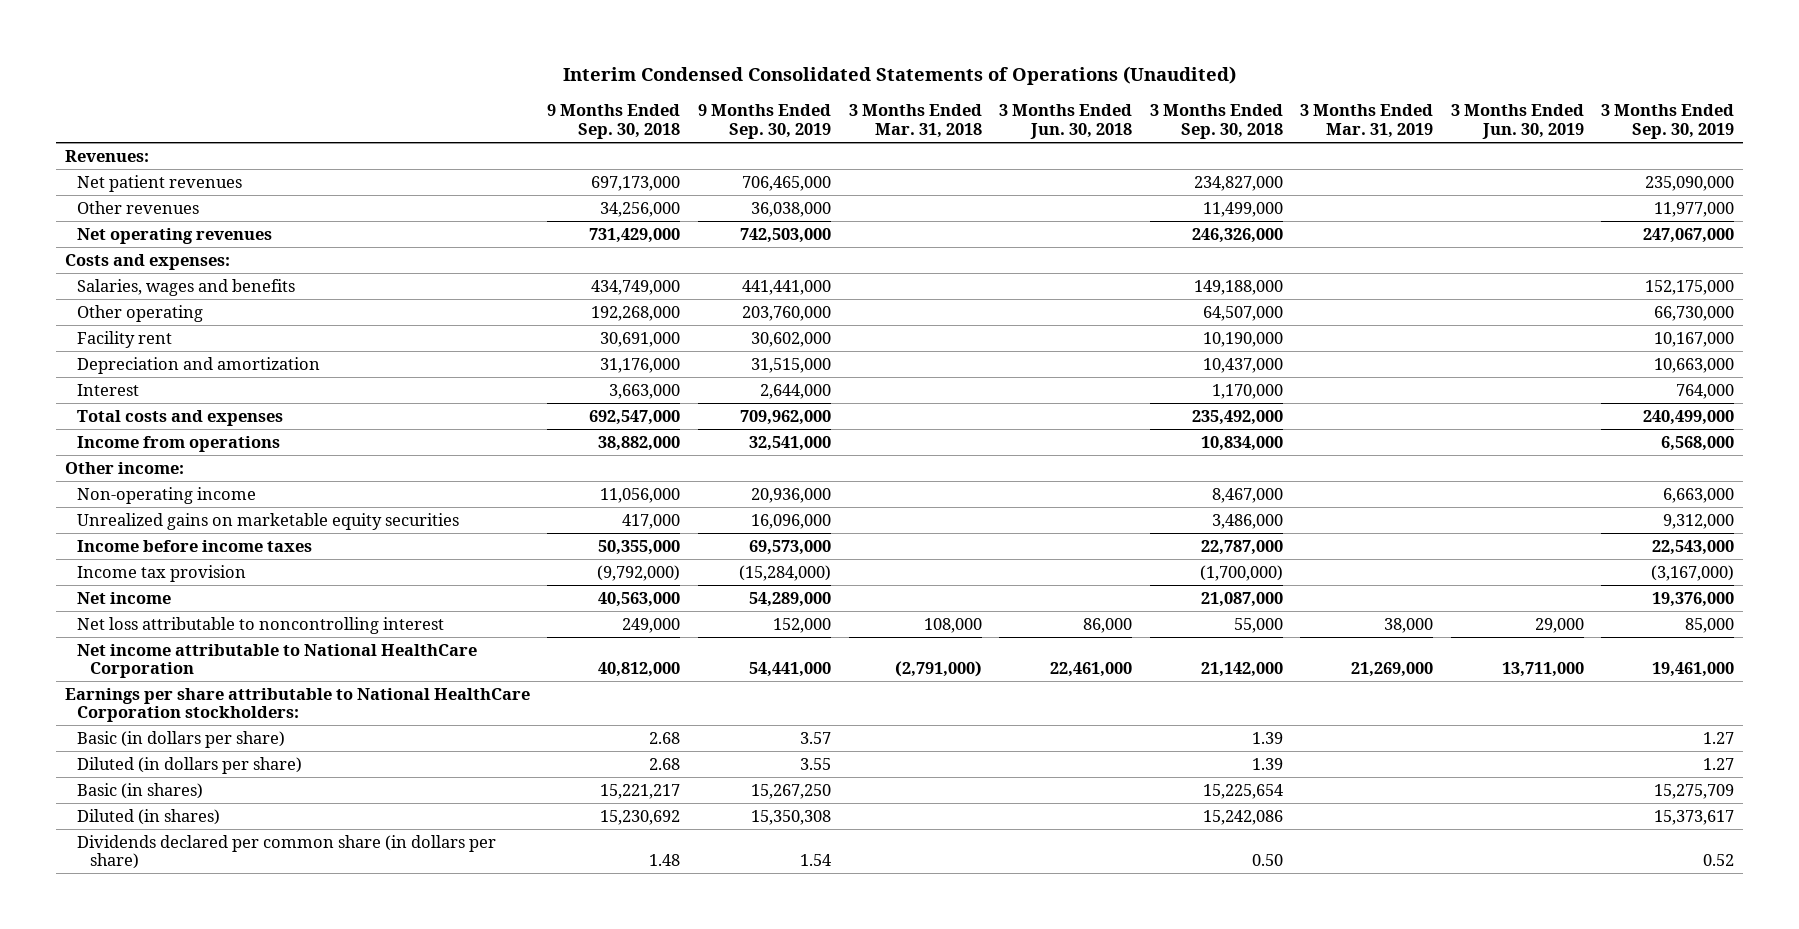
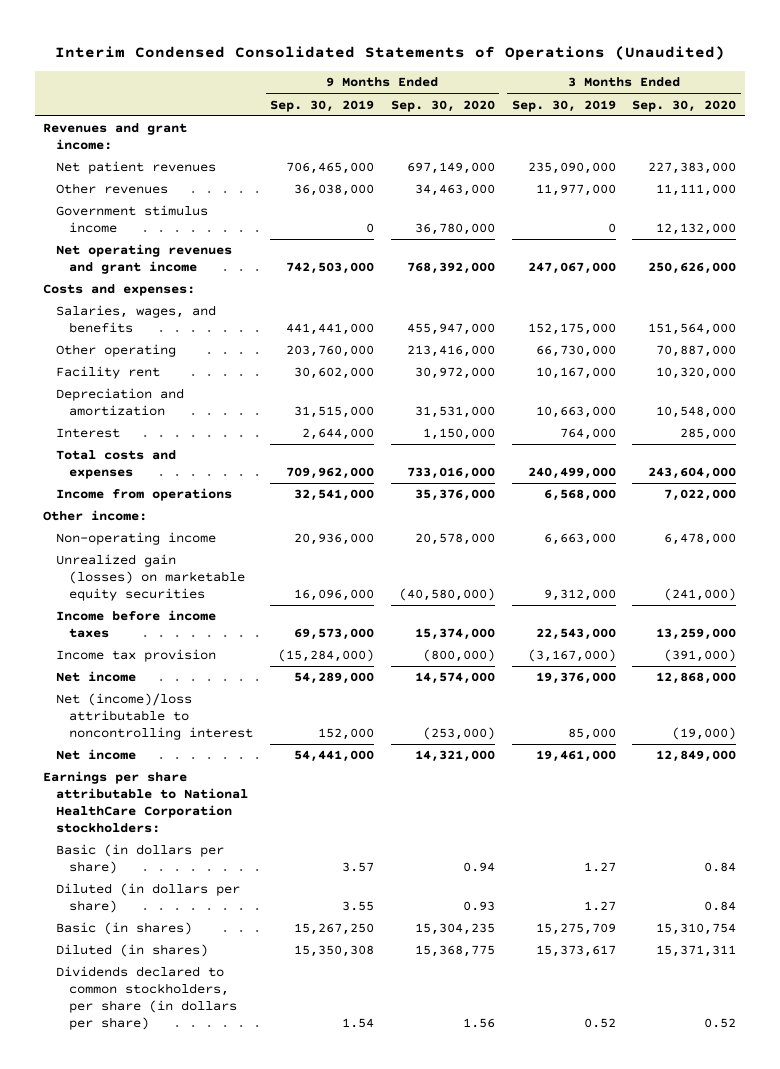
[547,104,681,140] 9 Months Ended Sep. 30, 2018 -> none
[848,104,982,139] 3 Months Ended Mar. 31, 2018 -> none
[999,104,1133,140] 3 Months Ended Jun. 30, 2018 -> none
[1149,104,1283,140] 3 Months Ended Sep. 30, 2018 -> none
[1300,104,1434,139] 3 Months Ended Mar. 31, 2019 -> none
[1450,104,1584,140] 3 Months Ended Jun. 30, 2019 -> none
none -> [390,99,495,112] Sep. 30, 2020
none -> [632,99,737,112] Sep. 30, 2020
[64,149,149,162] Revenues: -> [43,123,188,151] Revenues and grant income:
none -> [56,205,209,234] Government stimulus income
[77,227,273,244] Net operating revenues -> [56,244,233,275] Net operating revenues and grant income
[77,278,296,296] Salaries, wages and benefits -> [56,305,217,334] Salaries, wages, and benefits
[77,512,460,530] Unrealized gains on marketable equity securities -> [56,554,245,601] Unrealized gain (losses) on marketable equity securities
[77,616,445,634] Net loss attributable to noncontrolling interest -> [56,693,253,740] Net (income)/loss attributable to noncontrolling interest
[77,643,478,679] Net income attributable to National HealthCare Corporation -> [56,749,137,761] Net income
[77,834,497,870] Dividends declared per common share (in dollars per share) -> [56,966,237,1030] Dividends declared to common stockholders, per share (in dollars per share)

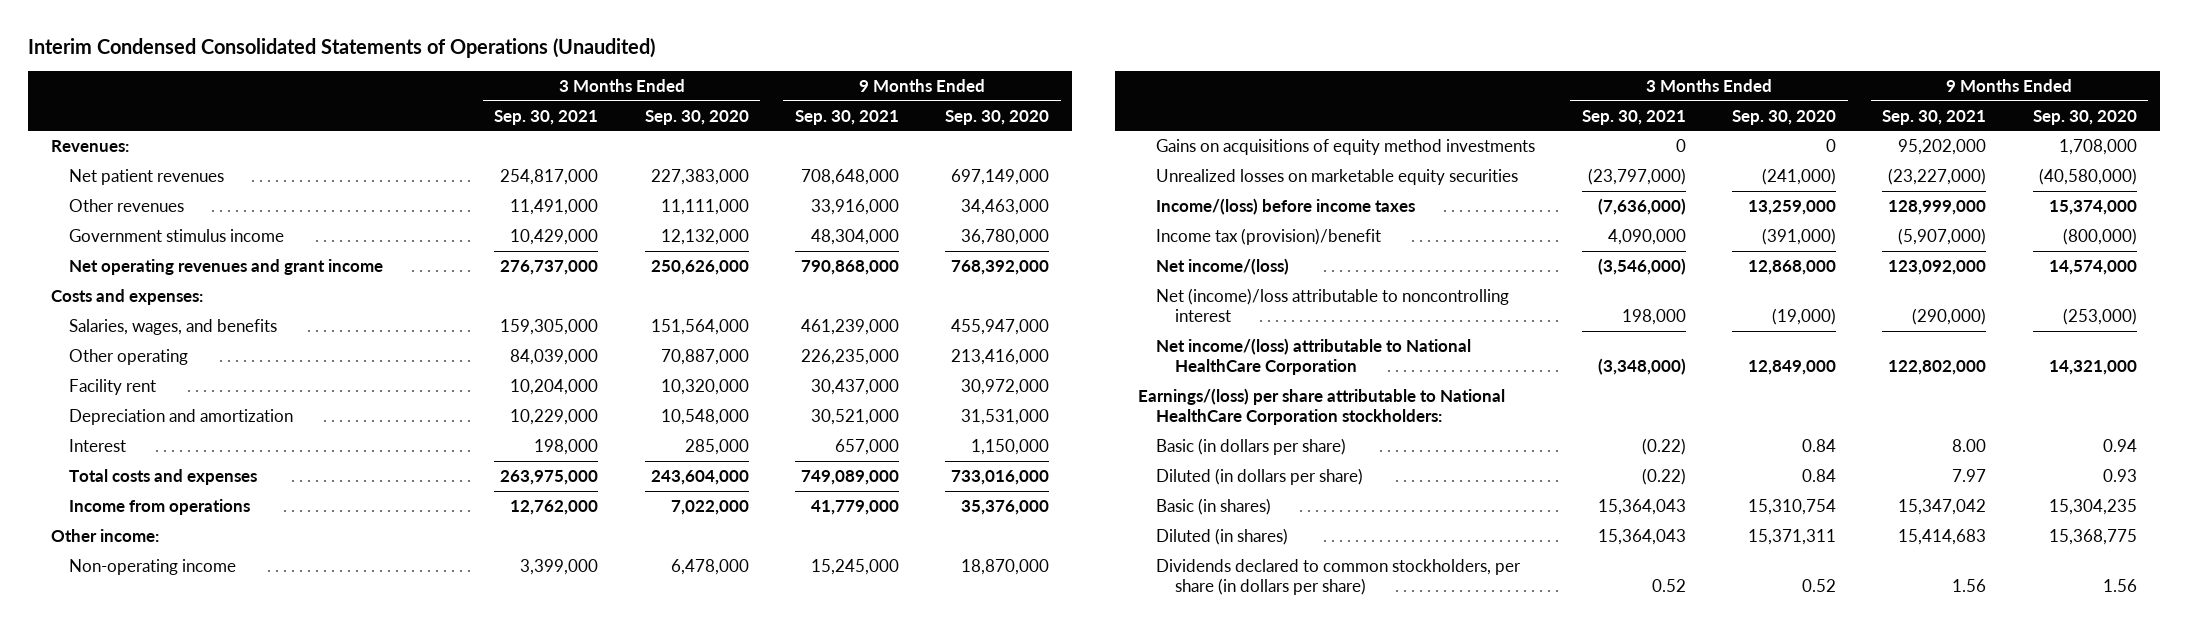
[269,99,374,112] Sep. 30, 2019 -> none
[511,99,616,112] Sep. 30, 2019 -> none
none -> [494,109,599,125] Sep. 30, 2021
none -> [795,109,900,125] Sep. 30, 2021
[43,123,188,151] Revenues and grant income: -> [50,139,129,152] Revenues:
[414,533,495,546] 20,578,000 -> [961,558,1050,575] 18,870,000
none -> [1156,138,1536,155] Gains on acquisitions of equity method investments
[56,554,245,601] Unrealized gain (losses) on marketable equity securities -> [1156,168,1519,185] Unrealized losses on marketable equity securities
[56,610,217,639] Income before income taxes -> [1156,197,1416,215] Income/(loss) before income taxes
[56,649,217,663] Income tax provision -> [1156,227,1382,245] Income tax (provision)/benefit
[56,671,137,683] Net income -> [1156,257,1290,275] Net income/(loss)
[56,749,137,761] Net income -> [1156,337,1472,376] Net income/(loss) attributable to National HealthCare Corporation
[43,771,249,833] Earnings per share attributable to National HealthCare Corporation stockholders: -> [1138,387,1506,426] Earnings/(loss) per share attributable to National HealthCare Corporation stockholders:

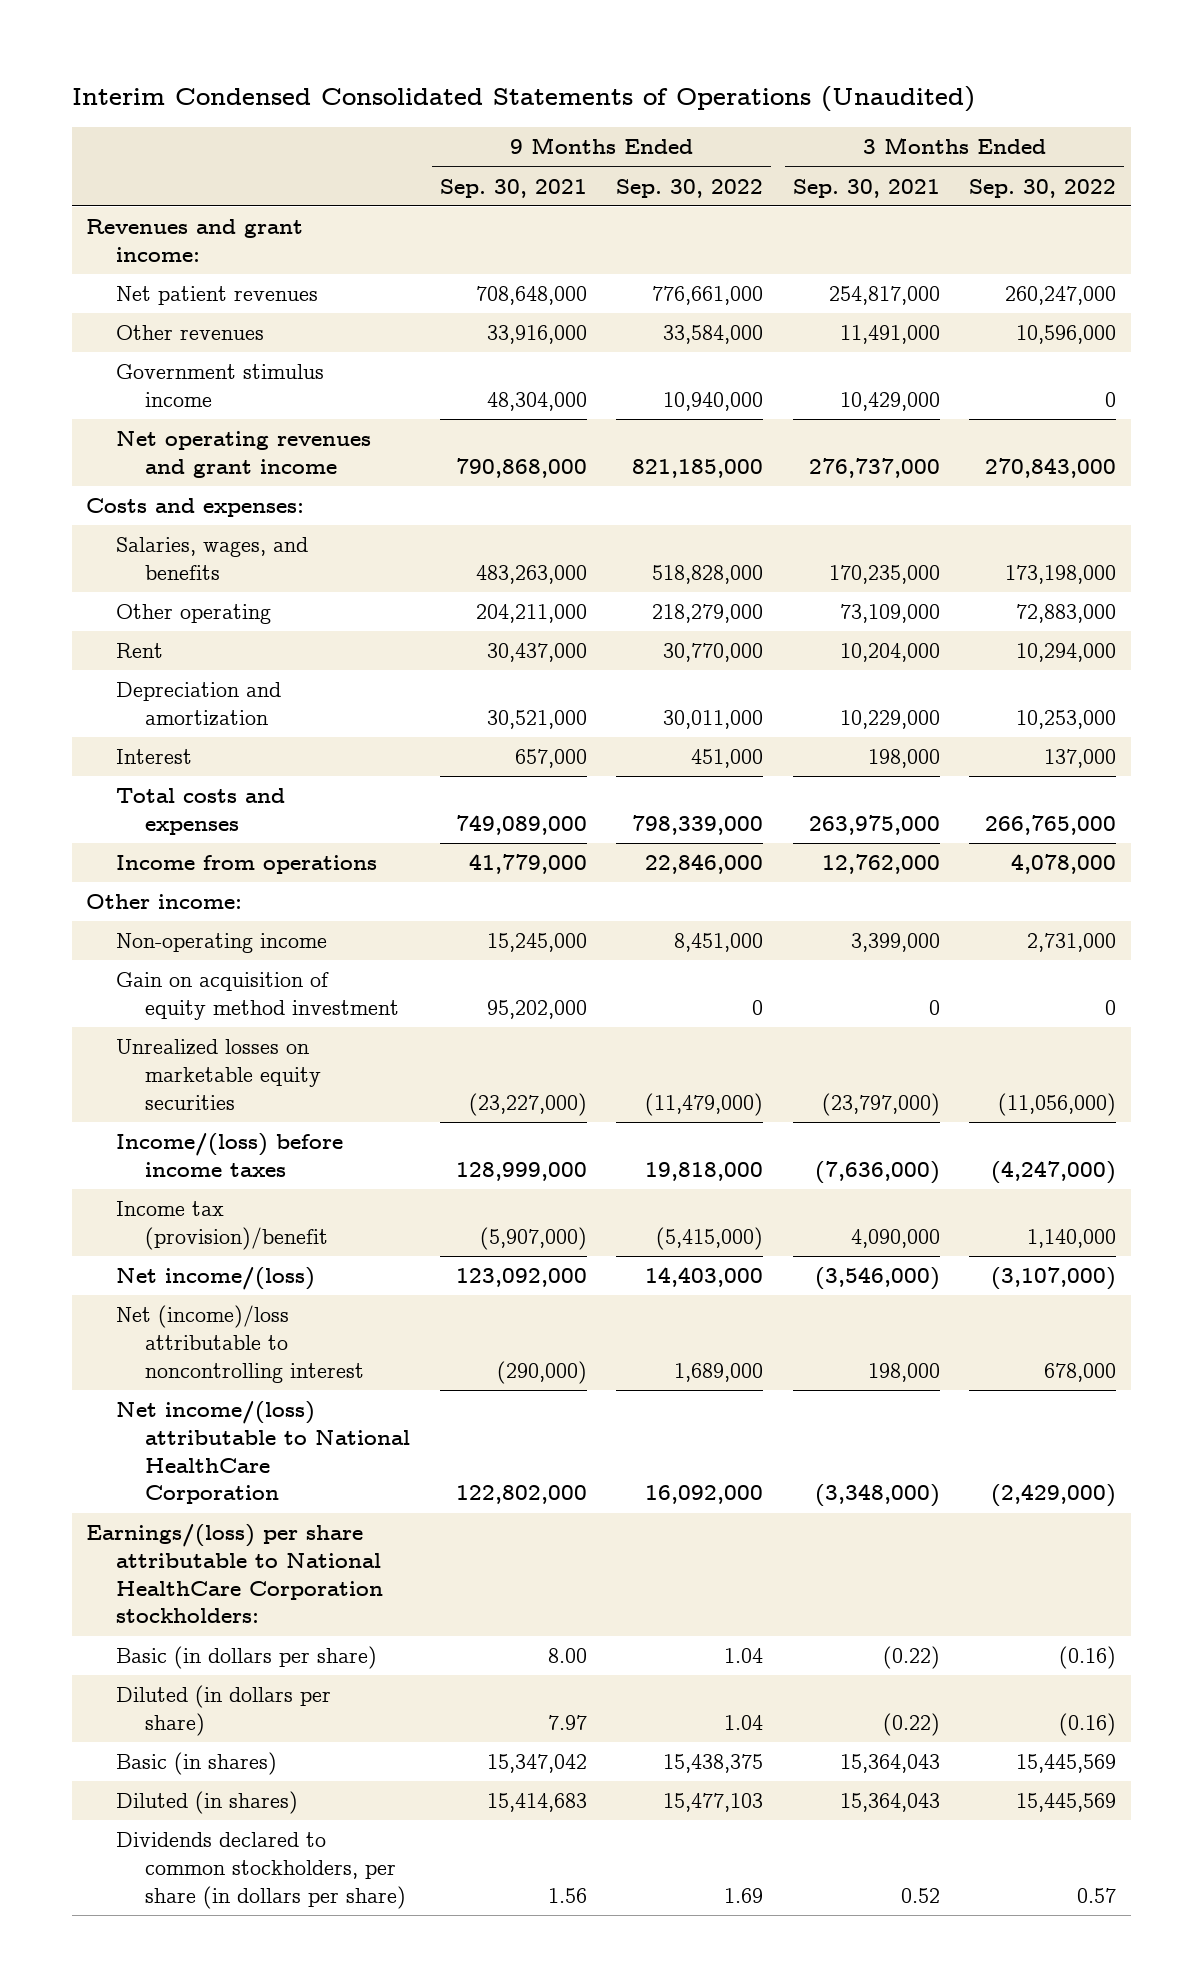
[644,109,749,125] Sep. 30, 2020 -> none
[945,109,1050,125] Sep. 30, 2020 -> none
none -> [616,178,764,198] Sep. 30, 2022
none -> [969,178,1117,198] Sep. 30, 2022
[50,139,129,152] Revenues: -> [86,219,304,262] Revenues and grant income:
[500,318,599,335] 159,305,000 -> [828,564,940,584] 170,235,000
[801,318,900,335] 461,239,000 -> [475,564,587,584] 483,263,000
[510,348,599,365] 84,039,000 -> [839,604,940,624] 73,109,000
[801,348,900,365] 226,235,000 -> [475,604,587,624] 204,211,000
[69,378,157,395] Facility rent -> [115,643,163,659] Rent
[1156,138,1536,155] Gains on acquisitions of equity method investments -> [115,972,400,1020] Gain on acquisition of equity method investment

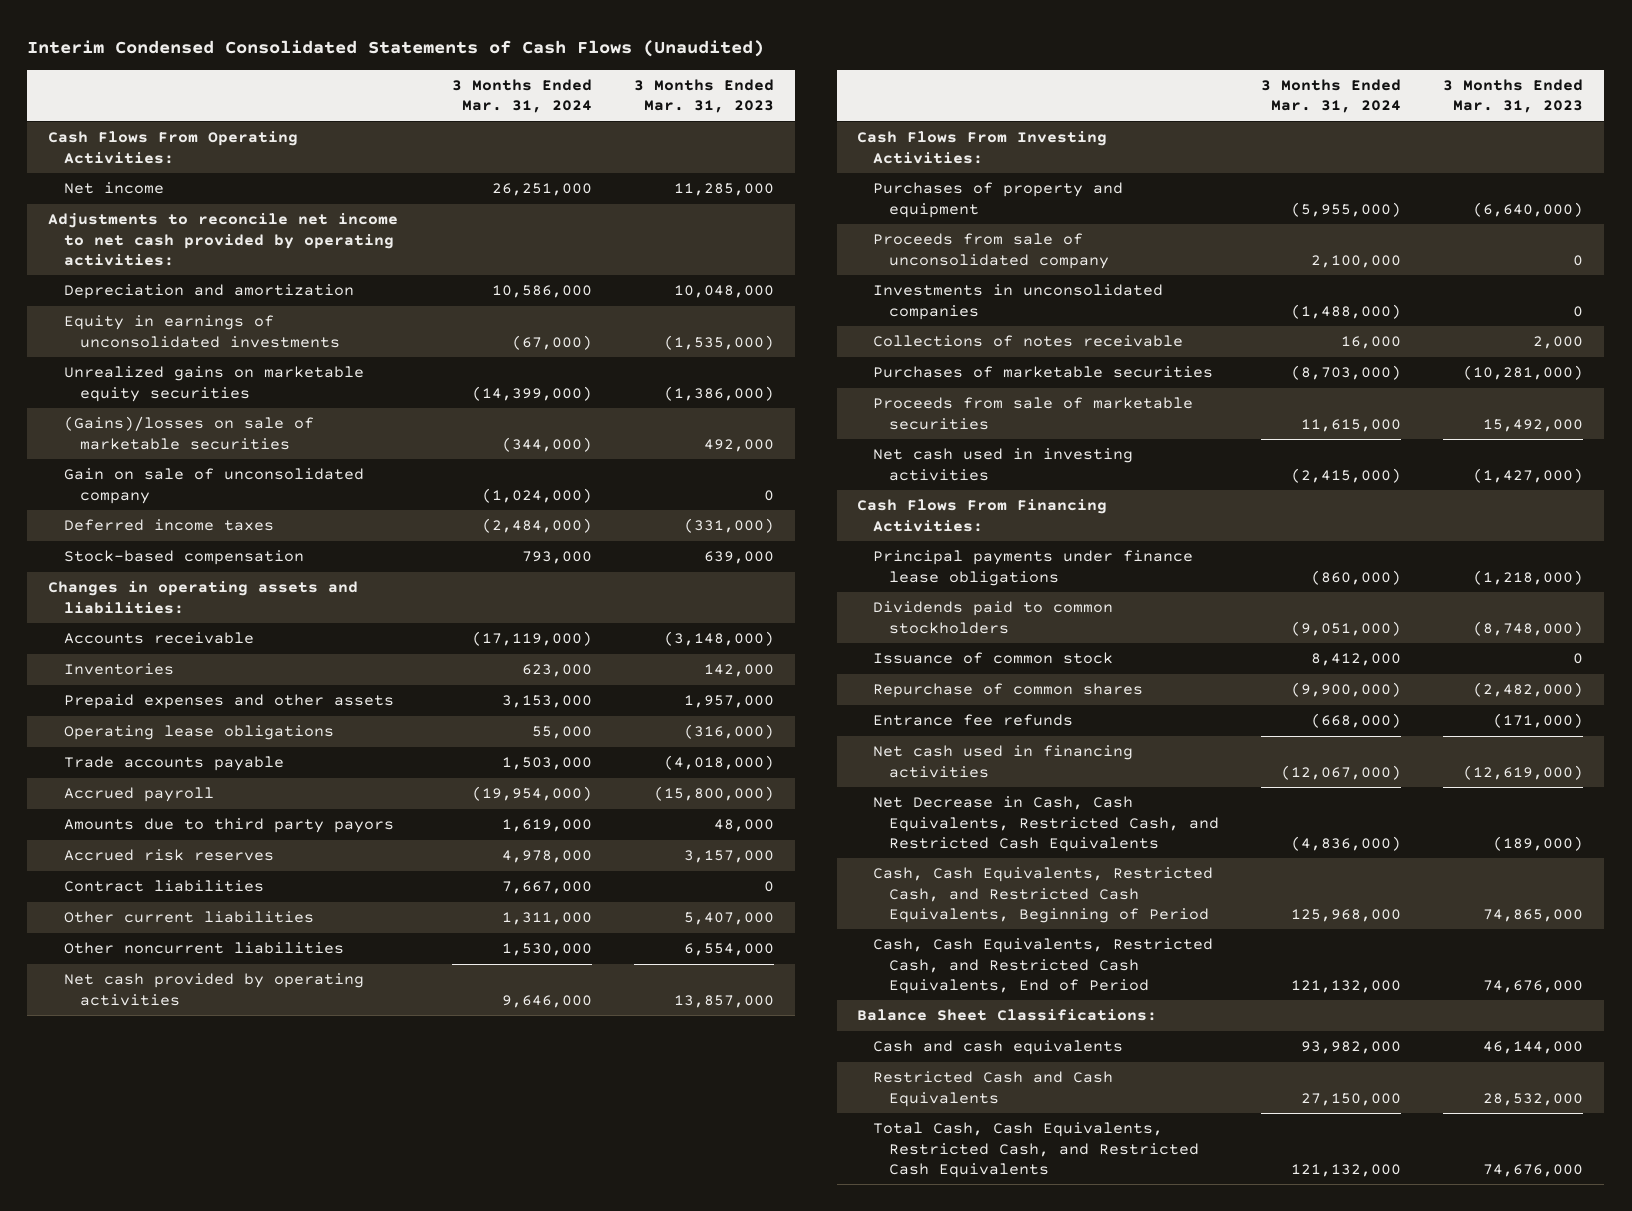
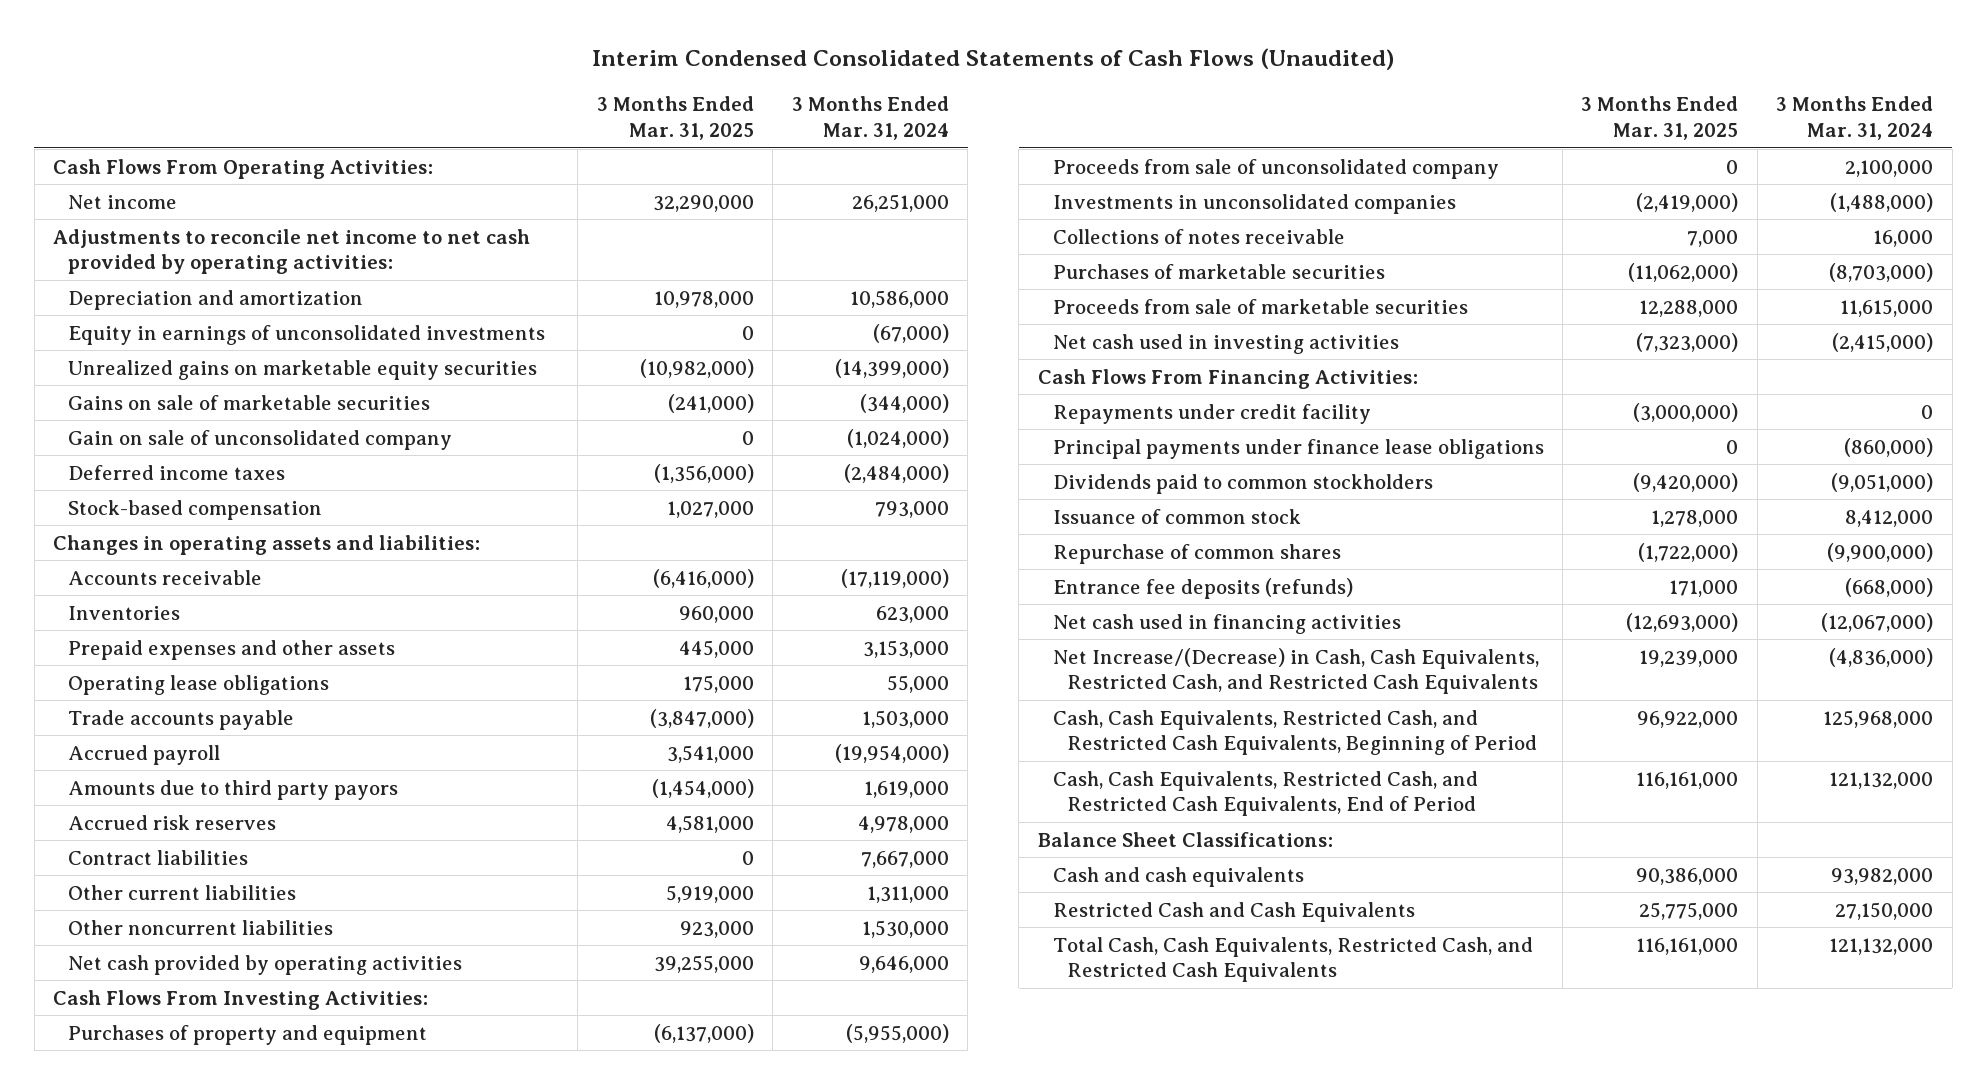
[634,78,775,114] 3 Months Ended Mar. 31, 2023 -> none
none -> [596,96,754,141] 3 Months Ended Mar. 31, 2025
[64,416,315,450] (Gains)/losses on sale of marketable securities -> [67,394,430,410] Gains on sale of marketable securities
none -> [1052,403,1371,424] Repayments under credit facility
[873,714,1074,727] Entrance fee refunds -> [1052,577,1353,599] Entrance fee deposits (refunds)
[873,796,1220,852] Net Decrease in Cash, Cash Equivalents, Restricted Cash, and Restricted Cash Equivalents -> [1052,647,1539,695] Net Increase/(Decrease) in Cash, Cash Equivalents, Restricted Cash, and Restricted Cash Equivalents

